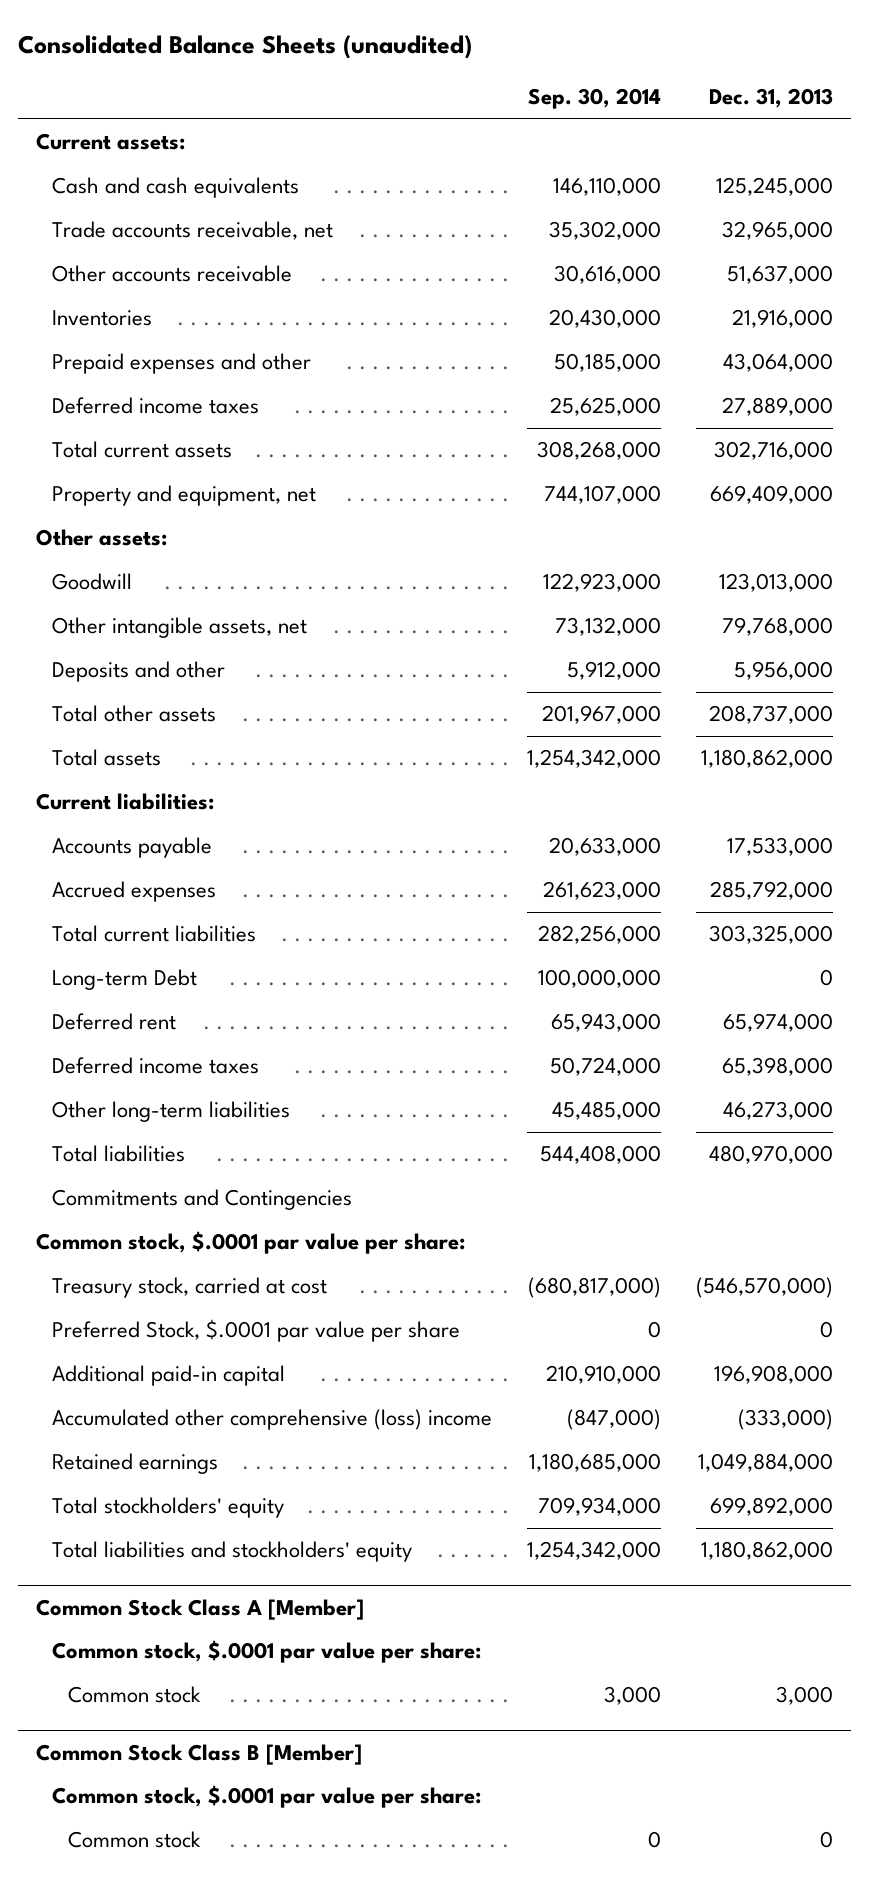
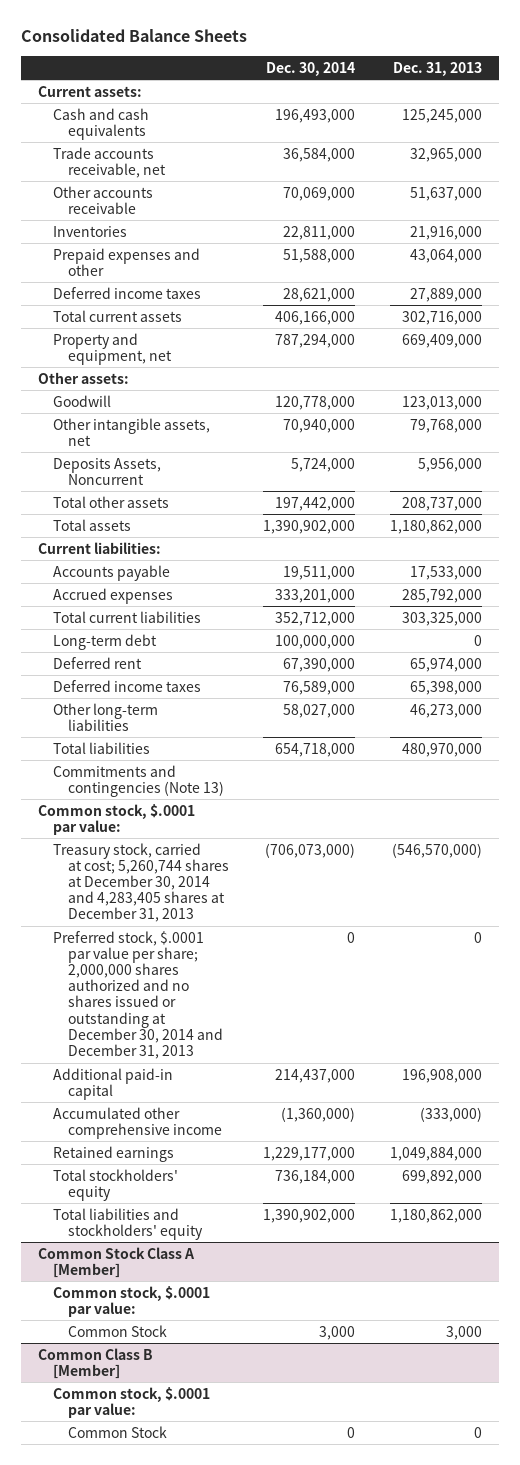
[18,34,473,59] Consolidated Balance Sheets (unaudited) -> [20,29,247,43] Consolidated Balance Sheets
[528,88,662,110] Sep. 30, 2014 -> none
none -> [266,61,356,76] Dec. 30, 2014
[51,661,225,683] Deposits and other -> [53,457,162,485] Deposits Assets, Noncurrent
[51,969,197,991] Long-term Debt -> [53,633,158,650] Long-term debt
[51,1189,352,1211] Commitments and Contingencies -> [53,764,225,797] Commitments and contingencies (Note 13)
[35,1231,465,1255] Common stock, $.0001 par value per share: -> [38,803,196,835] Common stock, $.0001 par value:
[51,1277,327,1299] Treasury stock, carried at cost -> [53,842,230,923] Treasury stock, carried at cost; 5,260,744 shares at December 30, 2014 and 4,283,405 shares at December 31, 2013
[51,1319,460,1343] Preferred Stock, $.0001 par value per share -> [53,930,224,1060] Preferred stock, $.0001 par value per share; 2,000,000 shares authorized and no shares issued or outstanding at December 30, 2014 and December 31, 2013
[51,1409,492,1431] Accumulated other comprehensive (loss) income -> [53,1106,223,1139] Accumulated other comprehensive income
[51,1640,481,1664] Common stock, $.0001 par value per share: -> [53,1285,211,1317] Common stock, $.0001 par value:
[67,1686,201,1704] Common stock -> [68,1324,168,1337] Common Stock
[35,1743,362,1765] Common Stock Class B [Member] -> [38,1347,154,1379] Common Class B [Member]
[51,1785,481,1809] Common stock, $.0001 par value per share: -> [53,1386,211,1418] Common stock, $.0001 par value:
[67,1831,201,1849] Common stock -> [68,1425,168,1438] Common Stock

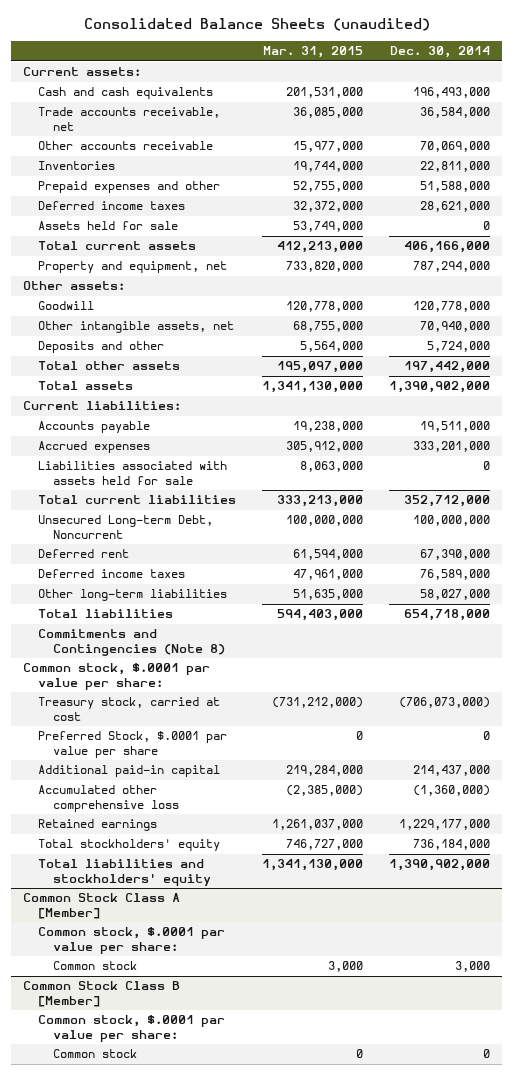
[20,29,247,43] Consolidated Balance Sheets -> [83,17,430,31] Consolidated Balance Sheets (unaudited)
[392,61,482,76] Dec. 31, 2013 -> none
none -> [262,46,363,59] Mar. 31, 2015
none -> [38,221,179,231] Assets held for sale
[53,457,162,485] Deposits Assets, Noncurrent -> [38,341,165,354] Deposits and other
none -> [38,461,228,485] Liabilities associated with assets held for sale
[53,633,158,650] Long-term debt -> [38,515,214,539] Unsecured Long-term Debt, Noncurrent
[53,764,225,797] Commitments and contingencies (Note 13) -> [38,629,225,656] Commitments and Contingencies (Note 8)
[38,803,196,835] Common stock, $.0001 par value: -> [23,663,211,690] Common stock, $.0001 par value per share:
[53,842,230,923] Treasury stock, carried at cost; 5,260,744 shares at December 30, 2014 and 4,283,405 shares at December 31, 2013 -> [38,697,221,721] Treasury stock, carried at cost
[53,930,224,1060] Preferred stock, $.0001 par value per share; 2,000,000 shares authorized and no shares issued or outstanding at December 30, 2014 and December 31, 2013 -> [38,731,228,758] Preferred Stock, $.0001 par value per share
[53,1106,223,1139] Accumulated other comprehensive income -> [38,785,179,812] Accumulated other comprehensive loss
[53,1285,211,1317] Common stock, $.0001 par value: -> [38,927,226,954] Common stock, $.0001 par value per share:
[68,1324,168,1337] Common Stock -> [52,961,137,971] Common stock
[38,1347,154,1379] Common Class B [Member] -> [23,981,181,1007] Common Stock Class B [Member]
[53,1386,211,1418] Common stock, $.0001 par value: -> [38,1015,226,1042] Common stock, $.0001 par value per share:
[68,1425,168,1438] Common Stock -> [52,1049,137,1059] Common stock

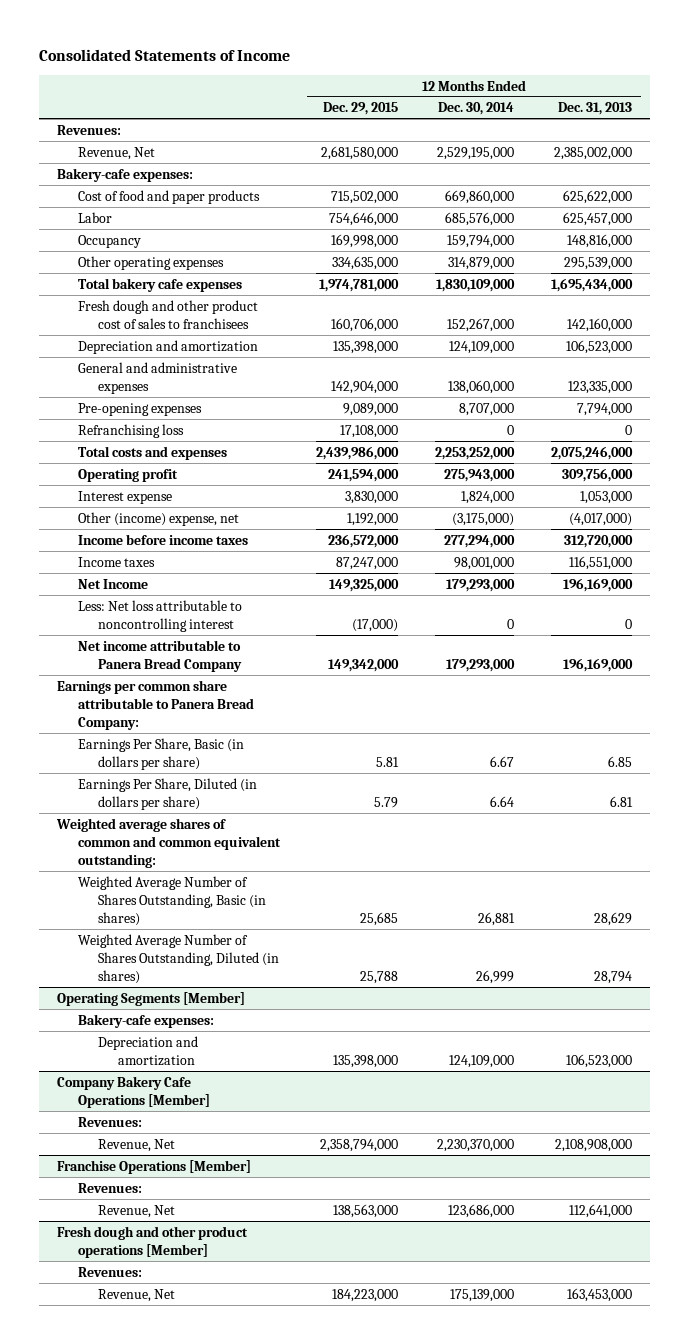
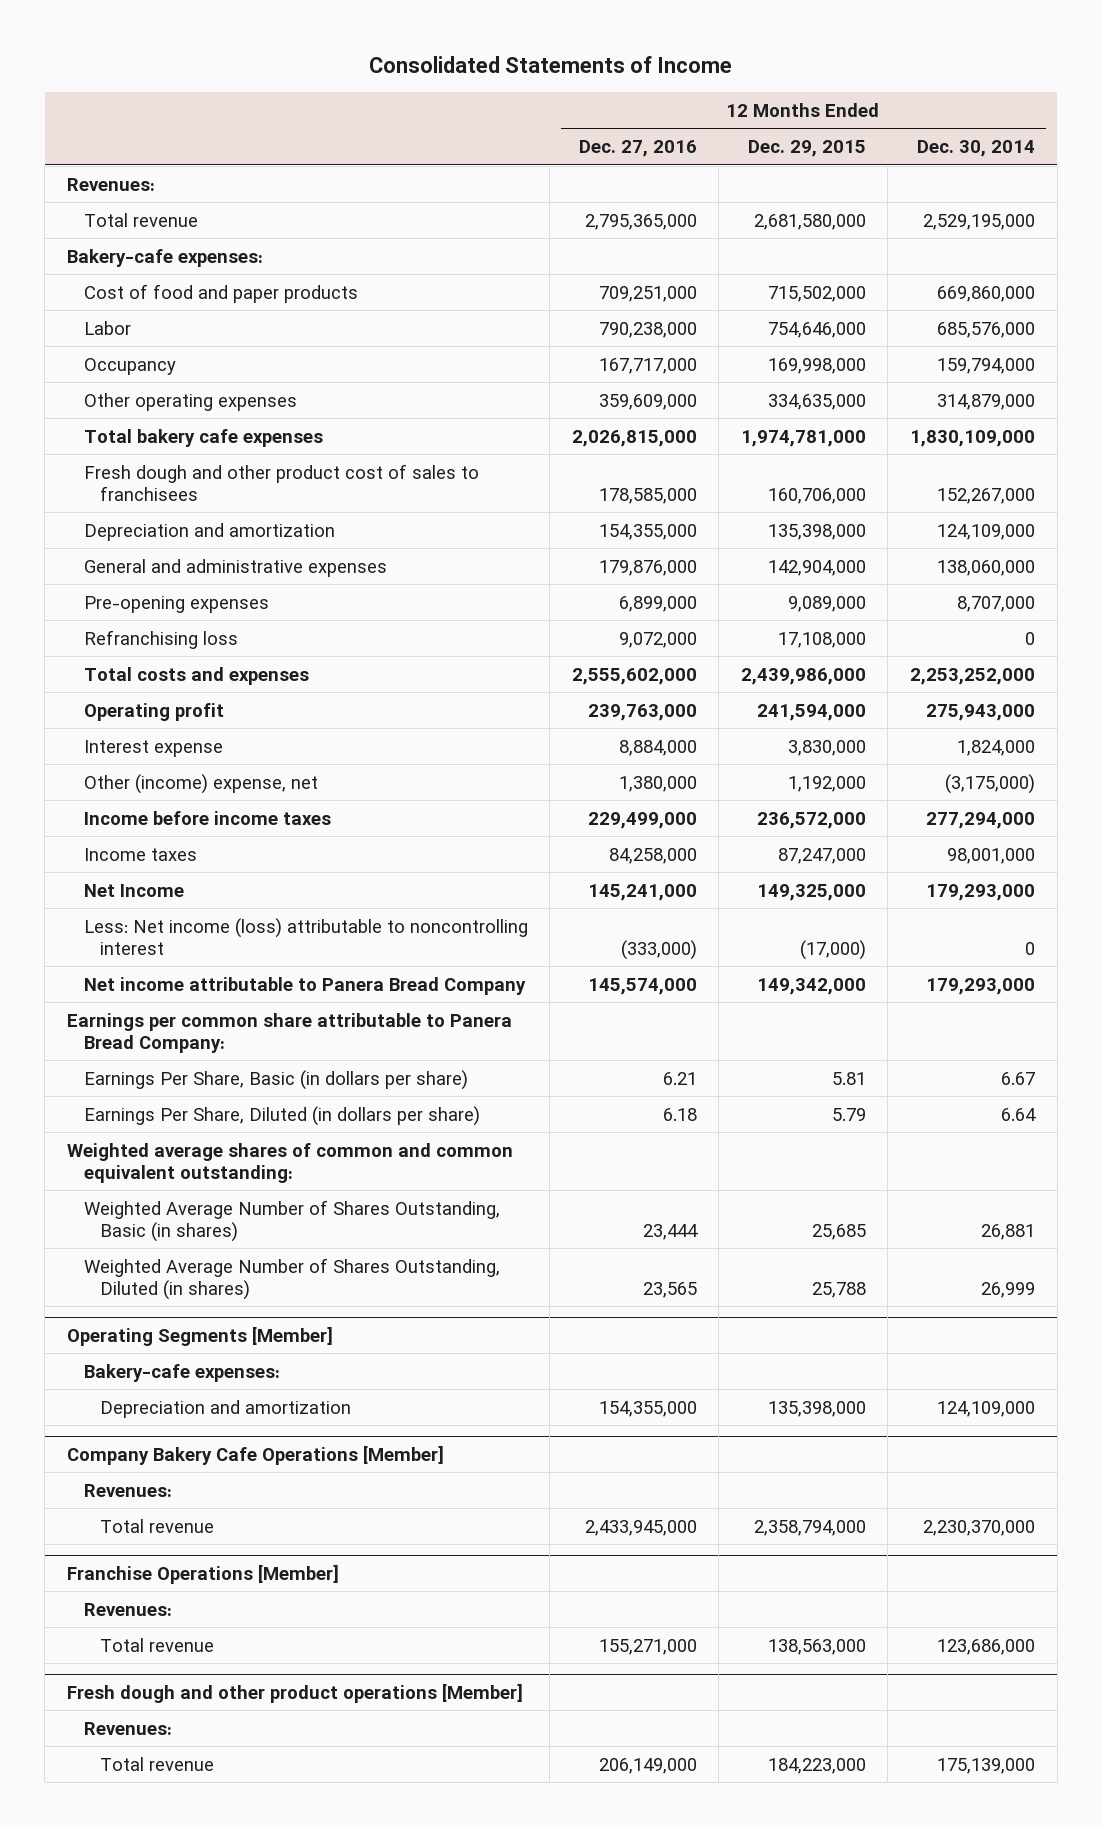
[557,102,632,116] Dec. 31, 2013 -> none
none -> [578,140,697,158] Dec. 27, 2016
[77,146,155,160] Revenue, Net -> [83,212,198,227] Total revenue
[77,599,242,632] Less: Net loss attributable to noncontrolling interest -> [83,917,528,955] Less: Net income (loss) attributable to noncontrolling interest
[97,1138,175,1152] Revenue, Net -> [100,1518,215,1533] Total revenue
[97,1204,175,1218] Revenue, Net -> [100,1637,215,1652] Total revenue
[97,1288,175,1302] Revenue, Net -> [100,1756,215,1771] Total revenue

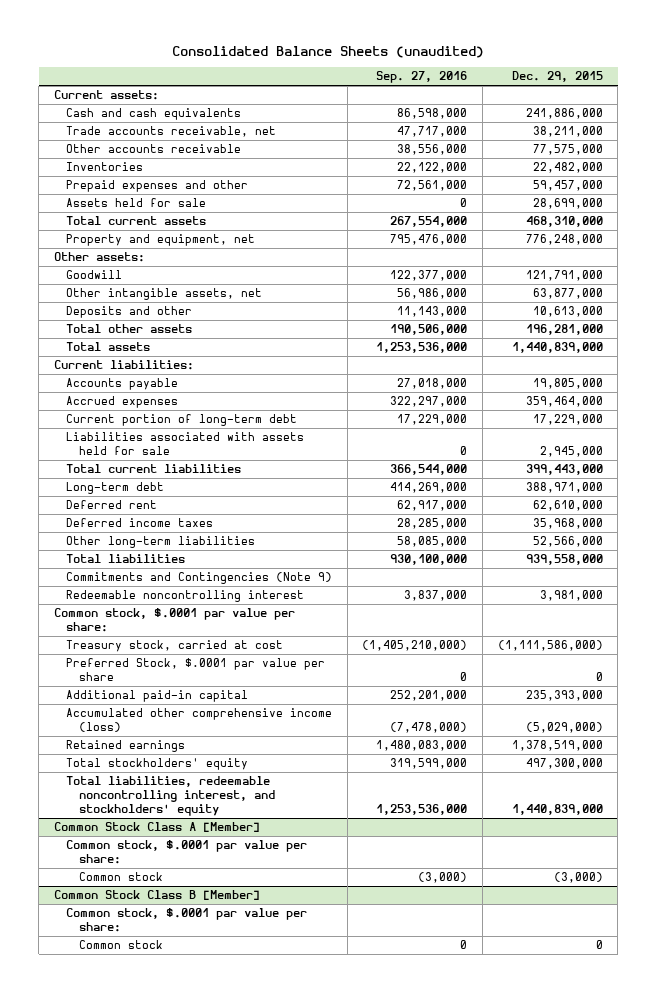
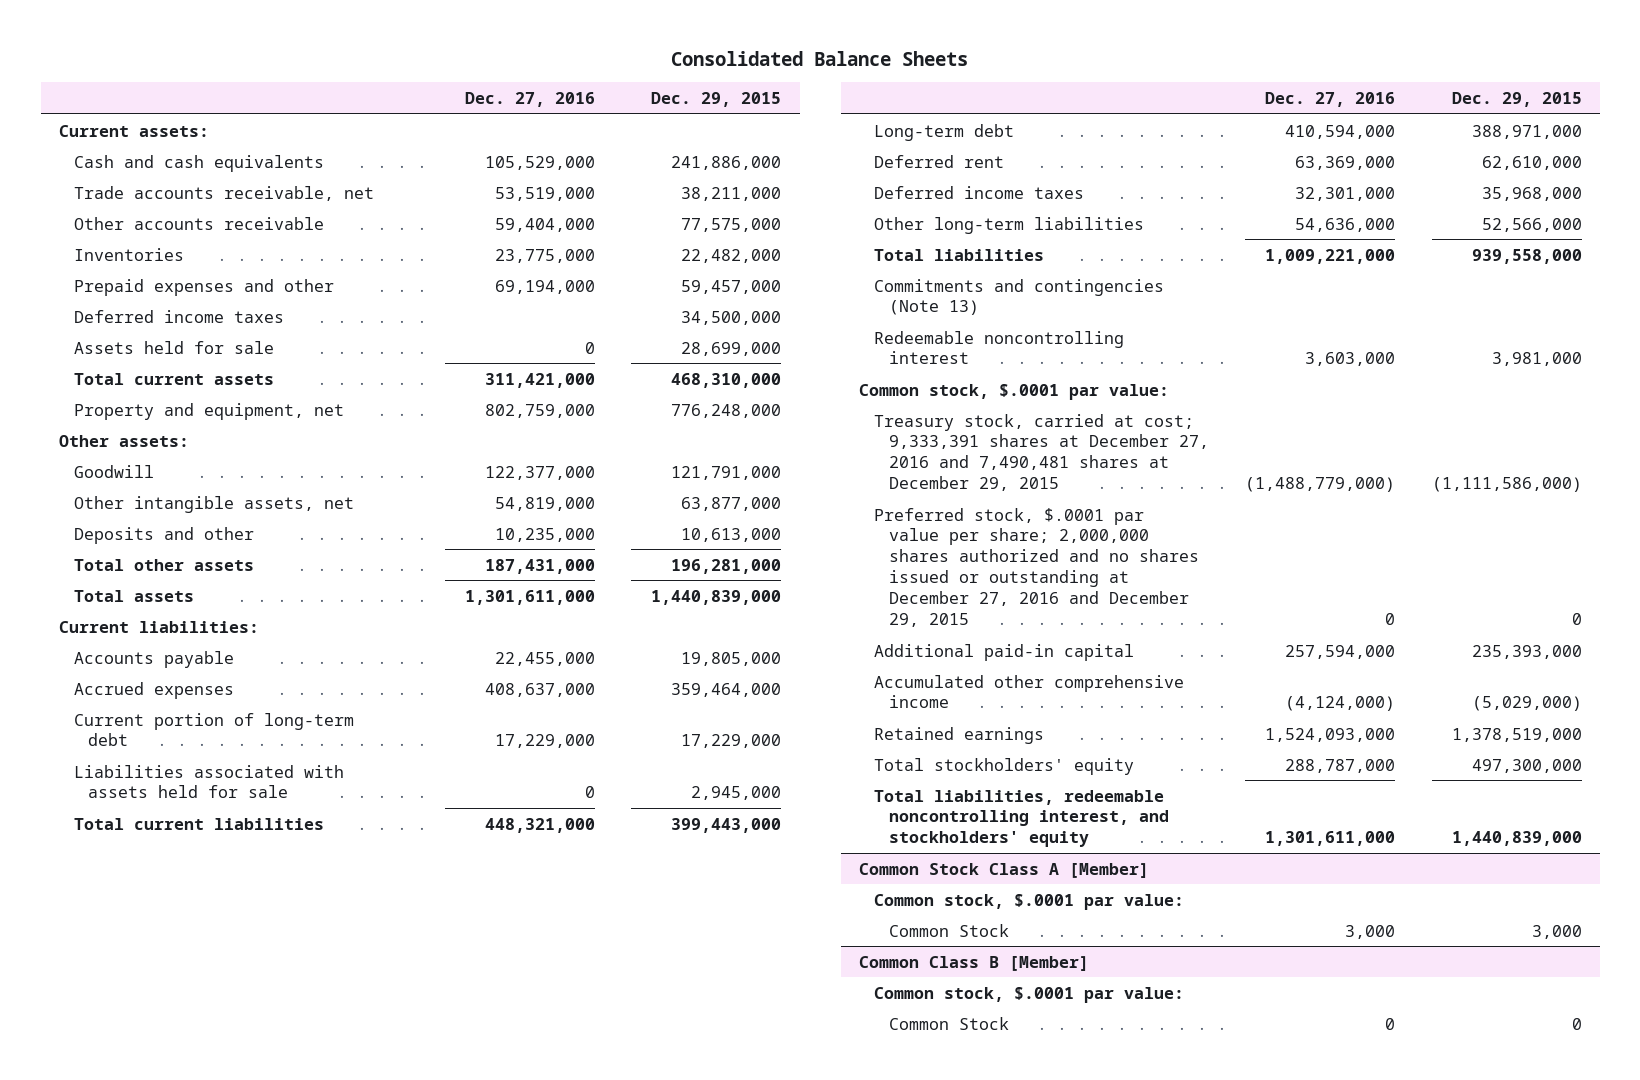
[172,45,485,58] Consolidated Balance Sheets (unaudited) -> [671,51,969,67] Consolidated Balance Sheets
[376,71,468,84] Sep. 27, 2016 -> none
none -> [464,91,595,107] Dec. 27, 2016
none -> [73,309,284,323] Deferred income taxes
[66,572,333,585] Commitments and Contingencies (Note 9) -> [873,278,1164,316] Commitments and contingencies (Note 13)
[53,608,295,633] Common stock, $.0001 par value per share: -> [859,383,1170,400] Common stock, $.0001 par value:
[66,640,284,653] Treasury stock, carried at cost -> [873,413,1209,492] Treasury stock, carried at cost; 9,333,391 shares at December 27, 2016 and 7,490,481 shares at December 29, 2015
[66,658,326,682] Preferred Stock, $.0001 par value per share -> [873,507,1199,628] Preferred stock, $.0001 par value per share; 2,000,000 shares authorized and no shares issued or outstanding at December 27, 2016 and December 29, 2015
[66,708,333,733] Accumulated other comprehensive income (loss) -> [873,674,1184,709] Accumulated other comprehensive income
[66,840,308,865] Common stock, $.0001 par value per share: -> [873,893,1184,910] Common stock, $.0001 par value:
[78,872,163,882] Common stock -> [888,923,1009,937] Common Stock
[553,872,603,884] (3,000) -> [1531,924,1582,939] 3,000
[53,890,260,901] Common Stock Class B [Member] -> [859,955,1090,971] Common Class B [Member]
[66,908,308,933] Common stock, $.0001 par value per share: -> [873,986,1184,1003] Common stock, $.0001 par value:
[78,940,163,950] Common stock -> [888,1016,1009,1030] Common Stock

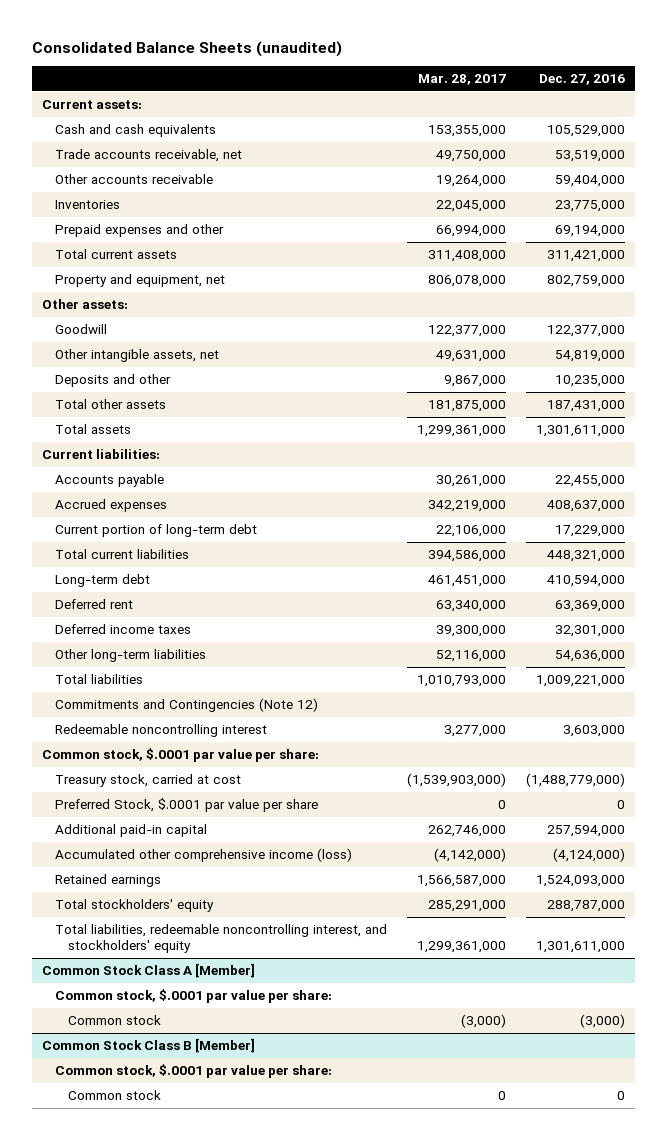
[671,51,969,67] Consolidated Balance Sheets -> [31,40,342,57] Consolidated Balance Sheets (unaudited)
[651,91,782,107] Dec. 29, 2015 -> none
none -> [418,74,507,86] Mar. 28, 2017
[73,309,284,323] Deferred income taxes -> none
[73,340,274,354] Assets held for sale -> none
[73,764,344,799] Liabilities associated with assets held for sale -> none
[873,278,1164,316] Commitments and contingencies (Note 13) -> [55,698,319,713] Commitments and Contingencies (Note 12)
[859,383,1170,400] Common stock, $.0001 par value: -> [41,748,319,763] Common stock, $.0001 par value per share:
[873,413,1209,492] Treasury stock, carried at cost; 9,333,391 shares at December 27, 2016 and 7,490,481 shares at December 29, 2015 -> [55,774,242,788] Treasury stock, carried at cost
[873,507,1199,628] Preferred stock, $.0001 par value per share; 2,000,000 shares authorized and no shares issued or outstanding at December 27, 2016 and December 29, 2015 -> [55,798,319,813] Preferred Stock, $.0001 par value per share
[873,674,1184,709] Accumulated other comprehensive income -> [55,848,353,863] Accumulated other comprehensive income (loss)
[873,893,1184,910] Common stock, $.0001 par value: -> [55,989,333,1004] Common stock, $.0001 par value per share:
[888,923,1009,937] Common Stock -> [68,1015,162,1026] Common stock
[1345,924,1396,939] 3,000 -> [580,1014,626,1029] (3,000)
[859,955,1090,971] Common Class B [Member] -> [41,1038,255,1054] Common Stock Class B [Member]
[873,986,1184,1003] Common stock, $.0001 par value: -> [55,1064,333,1079] Common stock, $.0001 par value per share:
[888,1016,1009,1030] Common Stock -> [68,1090,162,1101] Common stock

